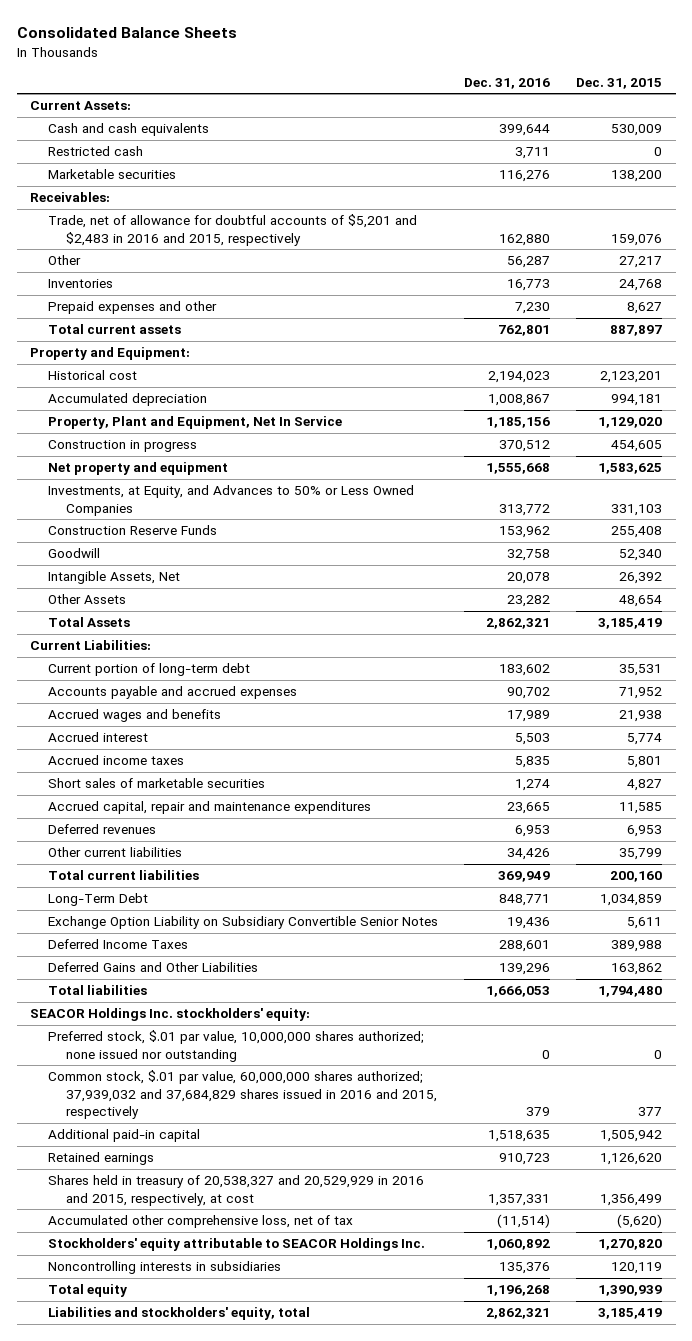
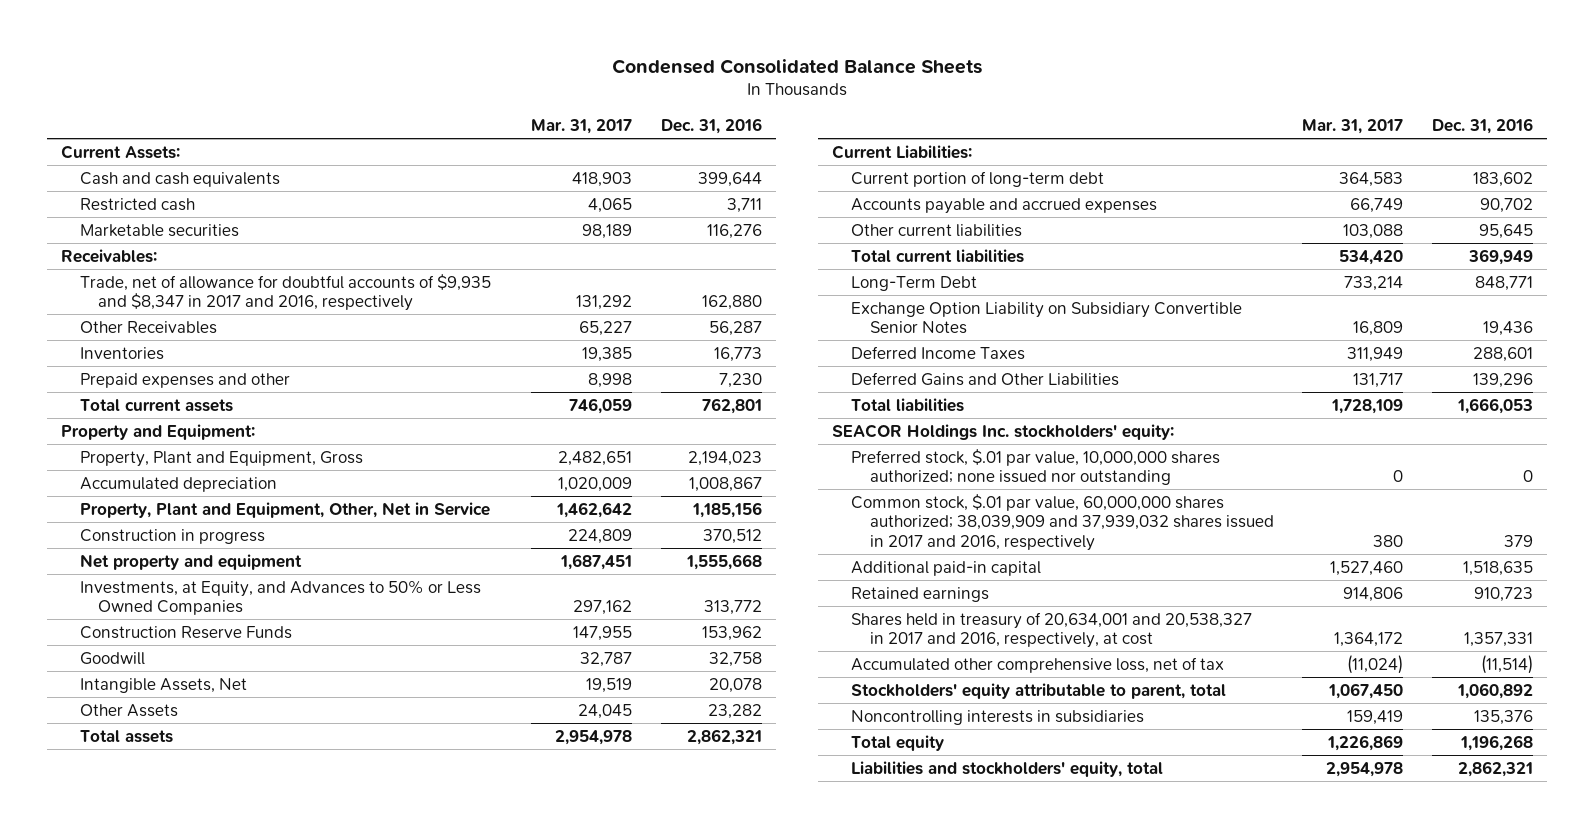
[16,27,237,39] Consolidated Balance Sheets -> [611,58,982,74] Condensed Consolidated Balance Sheets
[576,77,663,89] Dec. 31, 2015 -> none
none -> [531,118,633,134] Mar. 31, 2017
[48,214,418,246] Trade, net of allowance for doubtful accounts of $5,201 and $2,483 in 2016 and 2015, respectively -> [79,273,491,312] Trade, net of allowance for doubtful accounts of $9,935 and $8,347 in 2017 and 2016, respectively
[48,255,82,266] Other -> [79,320,217,334] Other Receivables
[48,370,138,381] Historical cost -> [79,450,363,467] Property, Plant and Equipment, Gross
[48,416,343,430] Property, Plant and Equipment, Net In Service -> [79,501,490,518] Property, Plant and Equipment, Other, Net in Service
[48,617,131,628] Total Assets -> [79,729,173,743] Total assets
[48,709,222,723] Accrued wages and benefits -> none
[48,732,149,743] Accrued interest -> none
[48,755,185,766] Accrued income taxes -> none
[48,778,266,789] Short sales of marketable securities -> none
[48,801,372,815] Accrued capital, repair and maintenance expenditures -> none
[48,824,157,835] Deferred revenues -> none
[507,848,551,861] 34,426 -> [1478,223,1533,239] 95,645
[48,1070,438,1119] Common stock, $.01 par value, 60,000,000 shares authorized; 37,939,032 and 37,684,829 shares issued in 2016 and 2015, respectively -> [851,493,1274,551] Common stock, $.01 par value, 60,000,000 shares authorized; 38,039,909 and 37,939,032 shares issued in 2017 and 2016, respectively
[48,1175,425,1206] Shares held in treasury of 20,538,327 and 20,529,929 in 2016 and 2015, respectively, at cost -> [851,611,1253,649] Shares held in treasury of 20,634,001 and 20,538,327 in 2017 and 2016, respectively, at cost
[48,1238,426,1252] Stockholders' equity attributable to SEACOR Holdings Inc. -> [851,682,1227,699] Stockholders' equity attributable to parent, total

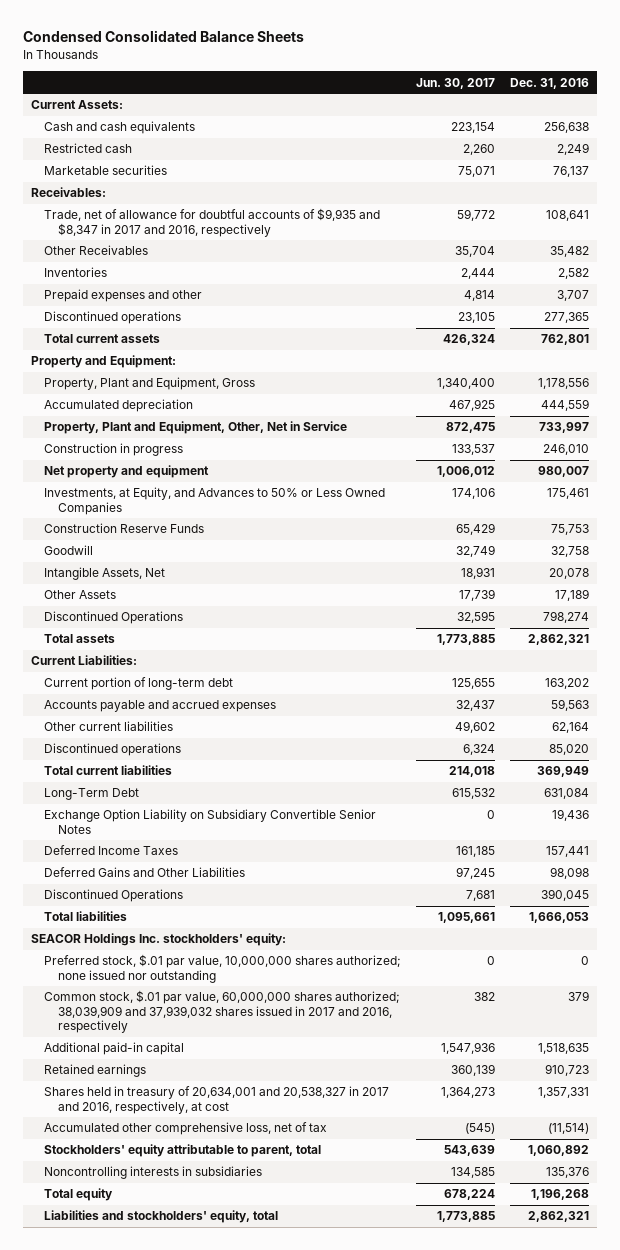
[531,118,633,134] Mar. 31, 2017 -> none
none -> [416,77,496,89] Jun. 30, 2017
[697,171,762,187] 399,644 -> [544,122,590,134] 256,638
[726,197,762,213] 3,711 -> [557,143,590,156] 2,249
[706,223,762,239] 116,276 -> [553,166,590,178] 76,137
[701,295,762,311] 162,880 -> [546,210,590,222] 108,641
[708,320,762,336] 56,287 -> [550,246,590,258] 35,482
[713,346,762,362] 16,773 -> [558,268,590,280] 2,582
[718,372,762,388] 7,230 -> [557,290,590,302] 3,707
none -> [44,311,182,325] Discontinued operations
[687,450,762,466] 2,194,023 -> [538,378,590,390] 1,178,556
[688,476,762,492] 1,008,867 -> [541,399,590,412] 444,559
[691,501,762,518] 1,185,156 -> [539,422,590,434] 733,997
[702,528,762,544] 370,512 -> [543,444,590,456] 246,010
[685,553,762,570] 1,555,668 -> [538,466,590,478] 980,007
[703,600,762,616] 313,772 -> [547,488,590,500] 175,461
[701,625,762,641] 153,962 -> [551,524,590,536] 75,753
[707,703,762,719] 23,282 -> [555,589,590,602] 17,189
none -> [44,611,184,625] Discontinued Operations
[1472,171,1533,187] 183,602 -> [545,678,590,690] 163,202
[1479,197,1533,213] 90,702 -> [551,699,590,712] 59,563
[1478,223,1533,239] 95,645 -> [552,722,590,734] 62,164
none -> [44,743,182,757] Discontinued operations
[1474,275,1533,291] 848,771 -> [544,788,590,800] 631,084
[1472,346,1533,362] 288,601 -> [546,846,590,858] 157,441
[1472,372,1533,388] 139,296 -> [550,867,590,880] 98,098
none -> [44,889,184,903] Discontinued Operations

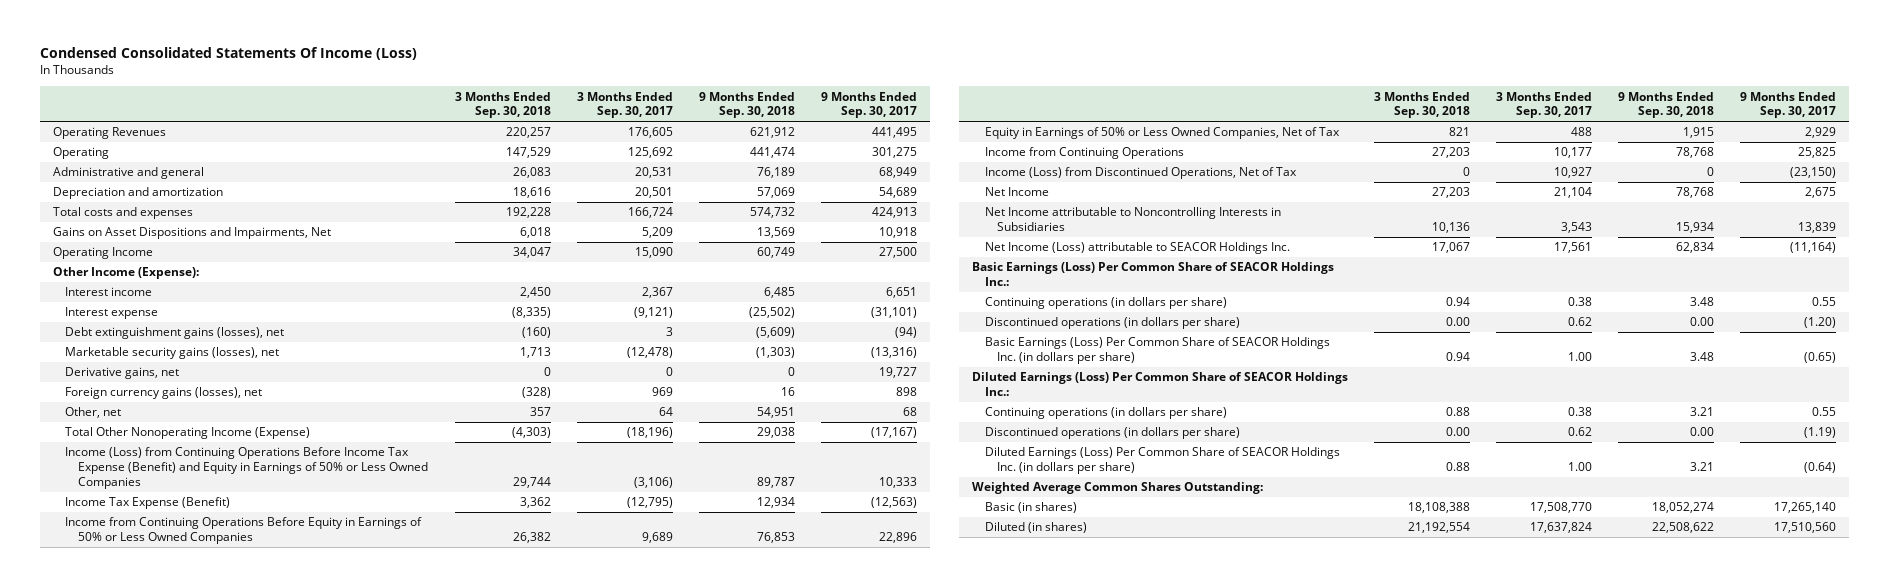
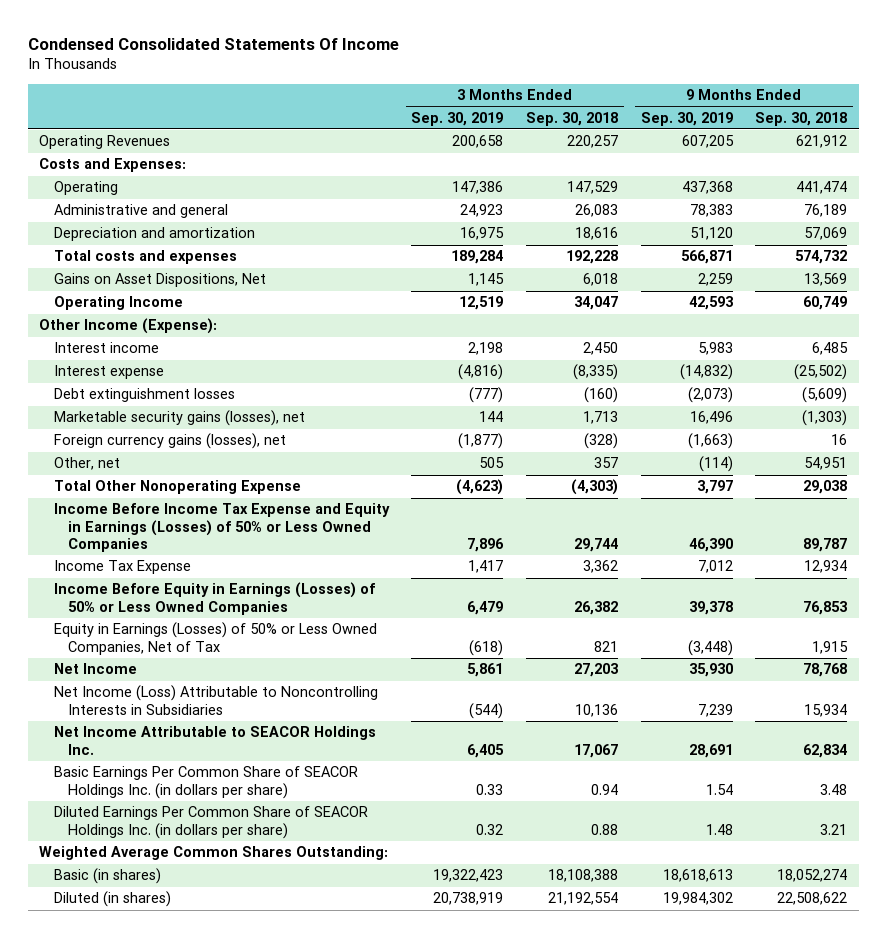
[39,47,417,61] Condensed Consolidated Statements Of Income (Loss) -> [27,38,399,51] Condensed Consolidated Statements Of Income
[576,91,673,119] 3 Months Ended Sep. 30, 2017 -> none
[820,91,917,119] 9 Months Ended Sep. 30, 2017 -> none
none -> [411,111,504,126] Sep. 30, 2019
none -> [640,111,733,126] Sep. 30, 2019
none -> [39,158,187,173] Costs and Expenses:
[52,227,331,240] Gains on Asset Dispositions and Impairments, Net -> [53,273,266,288] Gains on Asset Dispositions, Net
[65,327,285,340] Debt extinguishment gains (losses), net -> [53,388,235,403] Debt extinguishment losses
[65,367,180,380] Derivative gains, net -> none
[984,147,1184,160] Income from Continuing Operations -> none
[984,167,1297,180] Income (Loss) from Discontinued Operations, Net of Tax -> none
[65,427,311,440] Total Other Nonoperating Income (Expense) -> [53,480,301,495] Total Other Nonoperating Expense
[65,447,428,490] Income (Loss) from Continuing Operations Before Income Tax Expense (Benefit) and Equity in Earnings of 50% or Less Owned Companies -> [53,503,390,553] Income Before Income Tax Expense and Equity in Earnings (Losses) of 50% or Less Owned Companies
[65,497,231,510] Income Tax Expense (Benefit) -> [53,560,191,575] Income Tax Expense
[65,517,423,545] Income from Continuing Operations Before Equity in Earnings of 50% or Less Owned Companies -> [53,582,375,615] Income Before Equity in Earnings (Losses) of 50% or Less Owned Companies
[984,127,1340,140] Equity in Earnings of 50% or Less Owned Companies, Net of Tax -> [53,622,377,655] Equity in Earnings (Losses) of 50% or Less Owned Companies, Net of Tax
[972,262,1335,287] Basic Earnings (Loss) Per Common Share of SEACOR Holdings Inc.: -> none
[984,297,1227,310] Continuing operations (in dollars per share) -> none
[984,317,1240,330] Discontinued operations (in dollars per share) -> none
[972,372,1349,397] Diluted Earnings (Loss) Per Common Share of SEACOR Holdings Inc.: -> none
[984,407,1227,420] Continuing operations (in dollars per share) -> none
[984,427,1240,440] Discontinued operations (in dollars per share) -> none
[984,207,1281,232] Net Income attributable to Noncontrolling Interests in Subsidiaries -> [53,685,378,715] Net Income (Loss) Attributable to Noncontrolling Interests in Subsidiaries
[984,242,1290,255] Net Income (Loss) attributable to SEACOR Holdings Inc. -> [53,726,376,755] Net Income Attributable to SEACOR Holdings Inc.
[984,337,1330,365] Basic Earnings (Loss) Per Common Share of SEACOR Holdings Inc. (in dollars per share) -> [53,766,358,799] Basic Earnings Per Common Share of SEACOR Holdings Inc. (in dollars per share)
[984,447,1340,475] Diluted Earnings (Loss) Per Common Share of SEACOR Holdings Inc. (in dollars per share) -> [53,806,368,839] Diluted Earnings Per Common Share of SEACOR Holdings Inc. (in dollars per share)

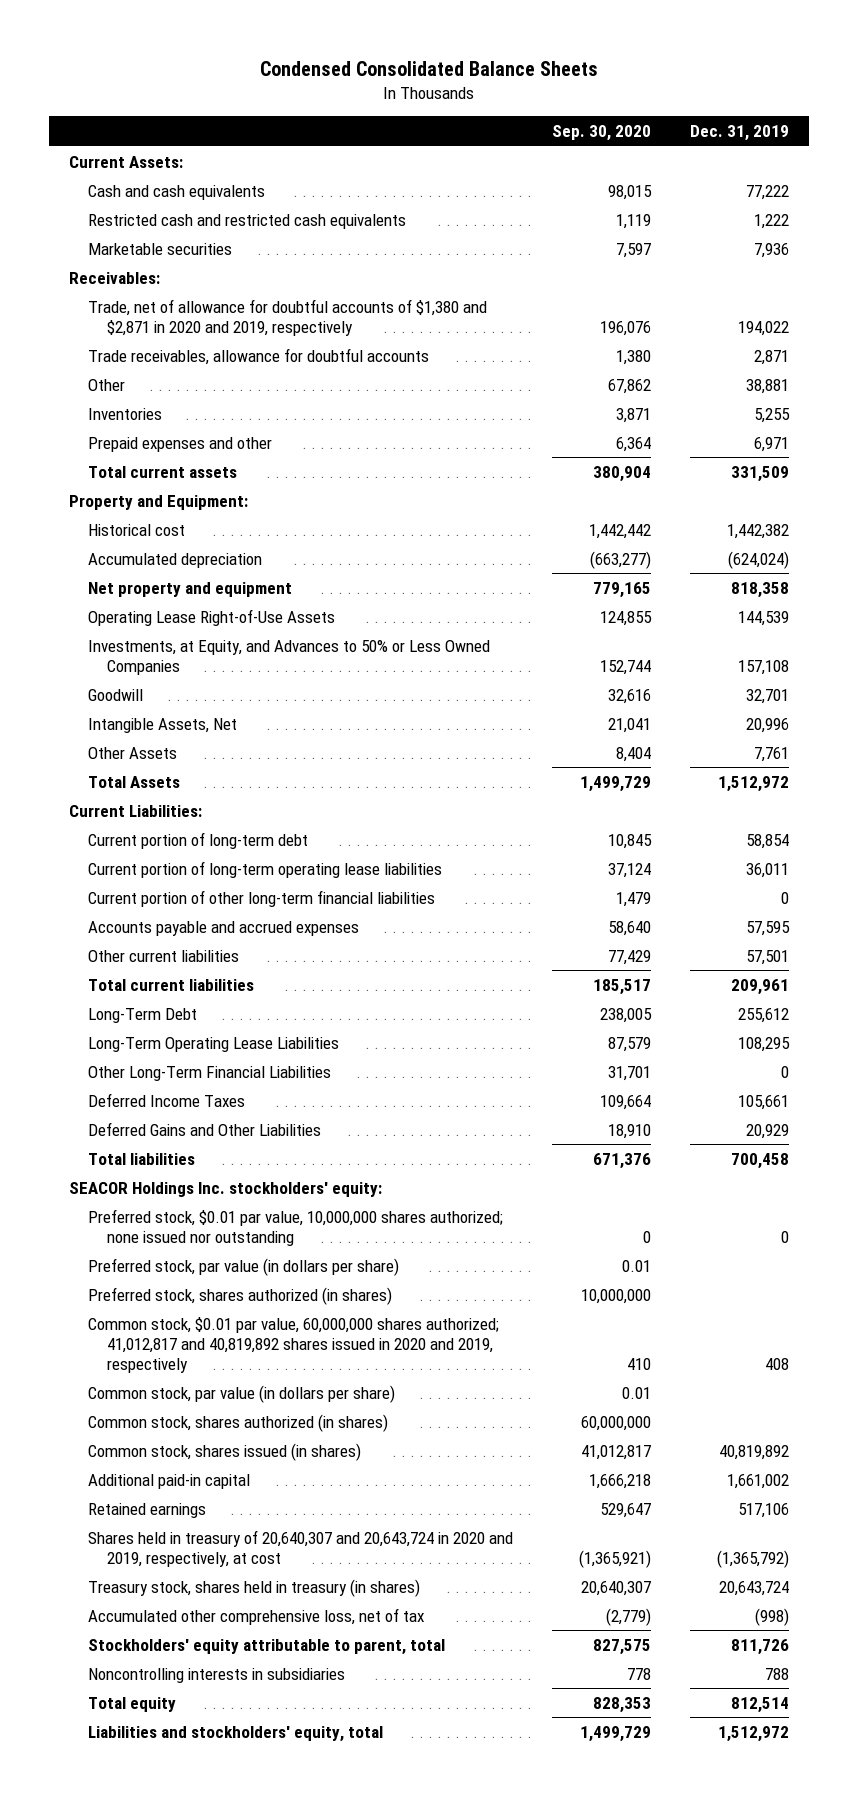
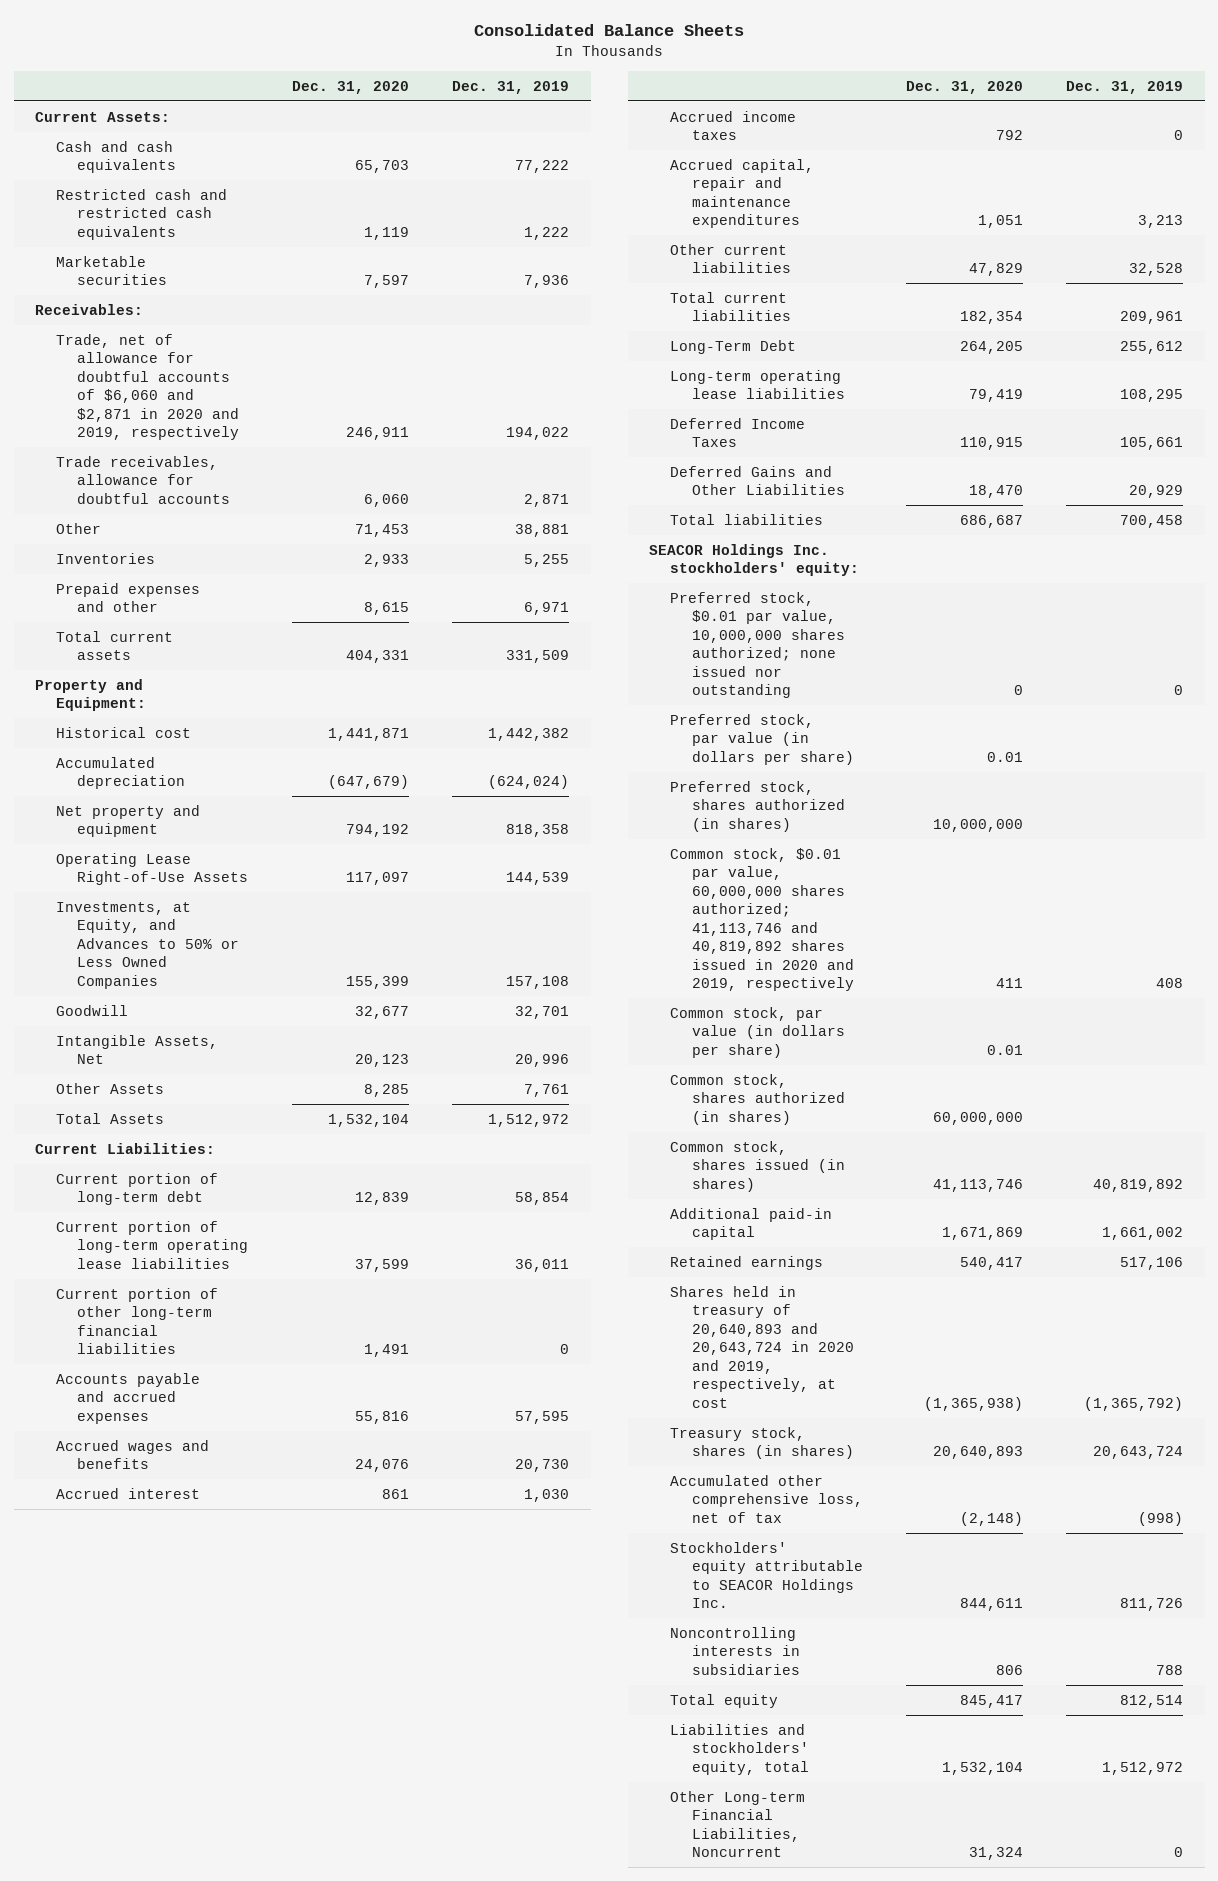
[260,61,599,77] Condensed Consolidated Balance Sheets -> [474,24,745,37] Consolidated Balance Sheets
[552,125,652,142] Sep. 30, 2020 -> none
none -> [291,80,409,94] Dec. 31, 2020
[87,298,487,336] Trade, net of allowance for doubtful accounts of $1,380 and $2,871 in 2020 and 2019, respectively -> [56,333,240,441] Trade, net of allowance for doubtful accounts of $6,060 and $2,871 in 2020 and 2019, respectively
none -> [56,1439,210,1470] Accrued wages and benefits
none -> [56,1487,201,1499] Accrued interest
none -> [670,110,797,141] Accrued income taxes
none -> [670,158,815,229] Accrued capital, repair and maintenance expenditures
[746,949,790,965] 57,501 -> [1129,263,1184,277] 32,528
[87,1065,331,1081] Other Long-Term Financial Liabilities -> none
[87,1036,339,1052] Long-Term Operating Lease Liabilities -> [670,369,845,400] Long-term operating lease liabilities
[87,1316,499,1373] Common stock, $0.01 par value, 60,000,000 shares authorized; 41,012,817 and 40,819,892 shares issued in 2020 and 2019, respectively -> [670,847,854,992] Common stock, $0.01 par value, 60,000,000 shares authorized; 41,113,746 and 40,819,892 shares issued in 2020 and 2019, respectively
[87,1529,513,1567] Shares held in treasury of 20,640,307 and 20,643,724 in 2020 and 2019, respectively, at cost -> [670,1285,854,1408] Shares held in treasury of 20,640,893 and 20,643,724 in 2020 and 2019, respectively, at cost
[87,1578,420,1597] Treasury stock, shares held in treasury (in shares) -> [670,1426,854,1460] Treasury stock, shares (in shares)
[87,1638,445,1655] Stockholders' equity attributable to parent, total -> [670,1541,863,1609] Stockholders' equity attributable to SEACOR Holdings Inc.
none -> [670,1790,806,1858] Other Long-term Financial Liabilities, Noncurrent

